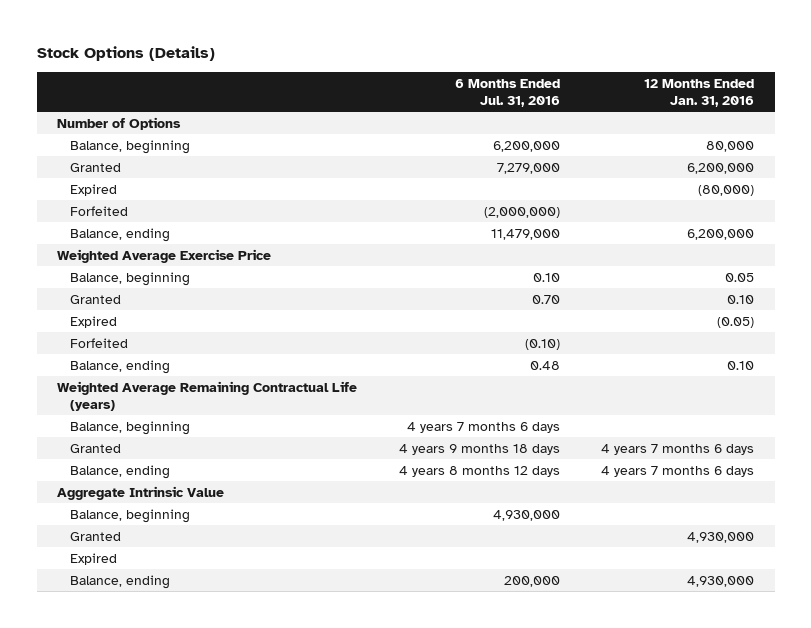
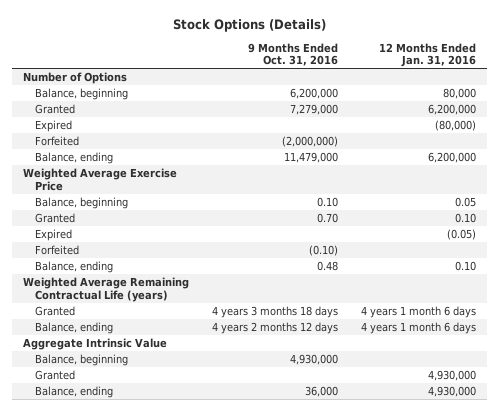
[454,78,560,107] 6 Months Ended Jul. 31, 2016 -> none
none -> [248,42,339,67] 9 Months Ended Oct. 31, 2016
[69,420,190,435] Balance, beginning -> none
[601,443,755,455] 4 years 7 months 6 days -> [361,305,477,318] 4 years 1 month 6 days
[601,465,755,477] 4 years 7 months 6 days -> [361,321,477,334] 4 years 1 month 6 days
[69,552,117,565] Expired -> none

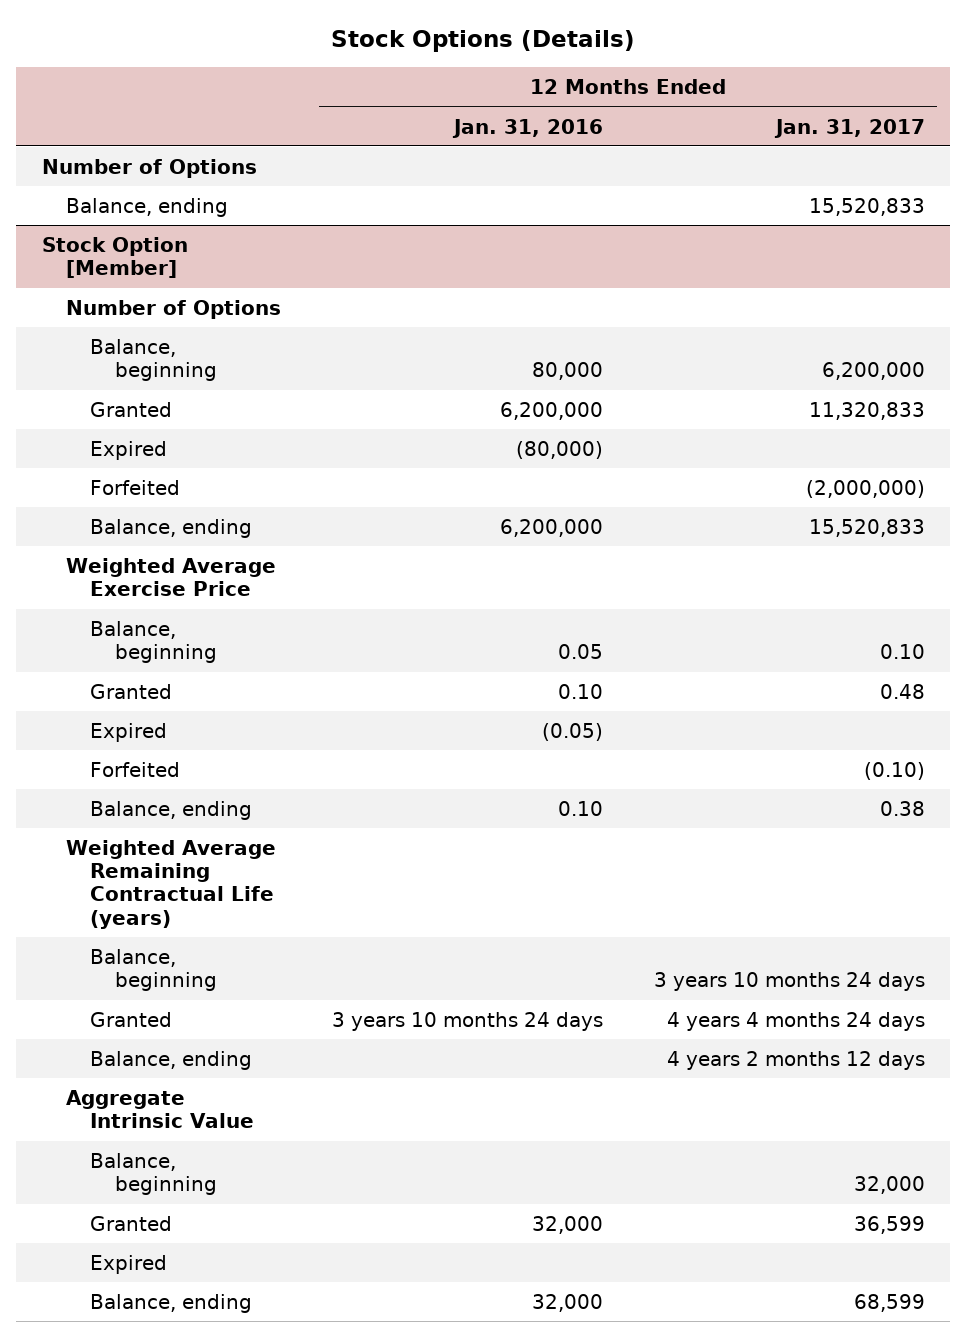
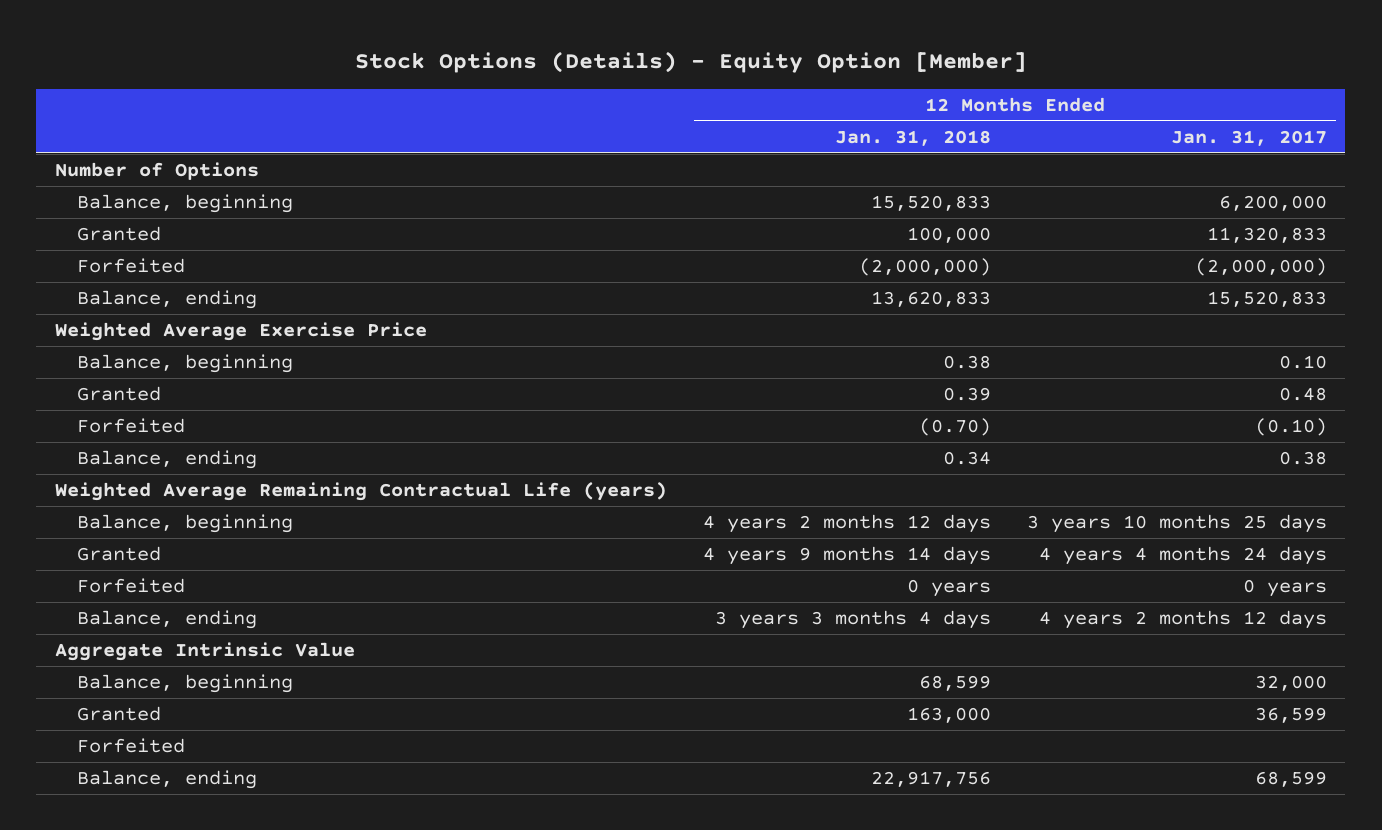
[331,30,636,53] Stock Options (Details) -> [354,51,1027,74] Stock Options (Details) - Equity Option [Member]
[451,118,603,138] Jan. 31, 2016 -> none
none -> [834,129,991,146] Jan. 31, 2018
[66,197,229,217] Balance, ending -> none
[41,236,188,279] Stock Option [Member] -> none
[66,299,282,319] Number of Options -> none
[90,440,168,460] Expired -> none
[90,722,168,742] Expired -> none
[653,972,925,992] 3 years 10 months 24 days -> [1027,514,1328,534] 3 years 10 months 25 days
none -> [76,578,185,594] Forfeited
[90,1254,168,1274] Expired -> none
none -> [76,738,185,754] Forfeited

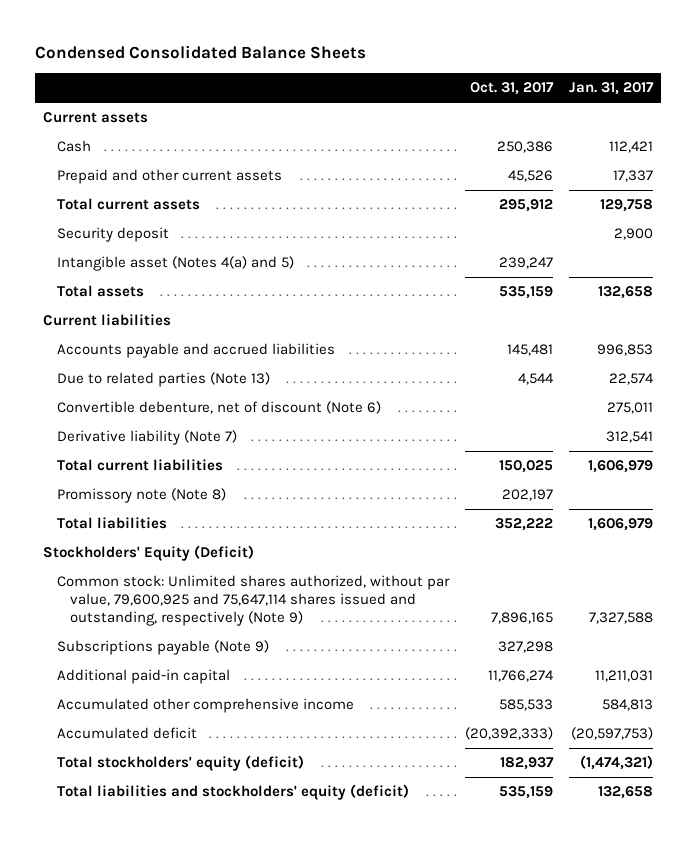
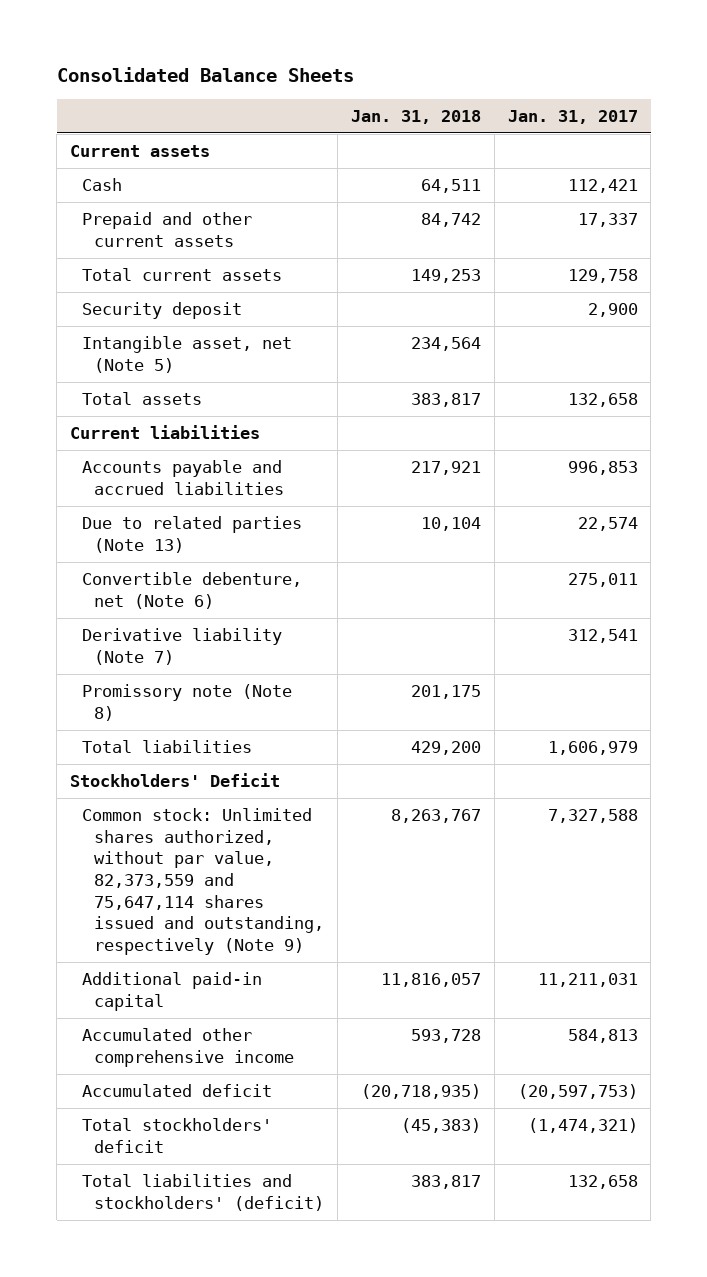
[34,45,366,60] Condensed Consolidated Balance Sheets -> [56,67,354,83] Consolidated Balance Sheets
[469,82,554,96] Oct. 31, 2017 -> none
none -> [350,110,481,125] Jan. 31, 2018
[56,256,294,272] Intangible asset (Notes 4(a) and 5) -> [82,336,293,373] Intangible asset, net (Note 5)
[56,401,381,415] Convertible debenture, net of discount (Note 6) -> [82,572,303,609] Convertible debenture, net (Note 6)
[56,459,223,472] Total current liabilities -> none
[56,640,269,656] Subscriptions payable (Note 9) -> none
[43,545,255,562] Stockholders' Equity (Deficit) -> [69,773,280,788] Stockholders' Deficit
[56,575,450,626] Common stock: Unlimited shares authorized, without par value, 79,600,925 and 75,647,114 shares issued and outstanding, respectively (Note 9) -> [82,808,325,956] Common stock: Unlimited shares authorized, without par value, 82,373,559 and 75,647,114 shares issued and outstanding, respectively (Note 9)
[56,755,304,772] Total stockholders' equity (deficit) -> [82,1118,273,1153] Total stockholders' deficit
[56,784,409,801] Total liabilities and stockholders' equity (deficit) -> [82,1174,325,1211] Total liabilities and stockholders' (deficit)

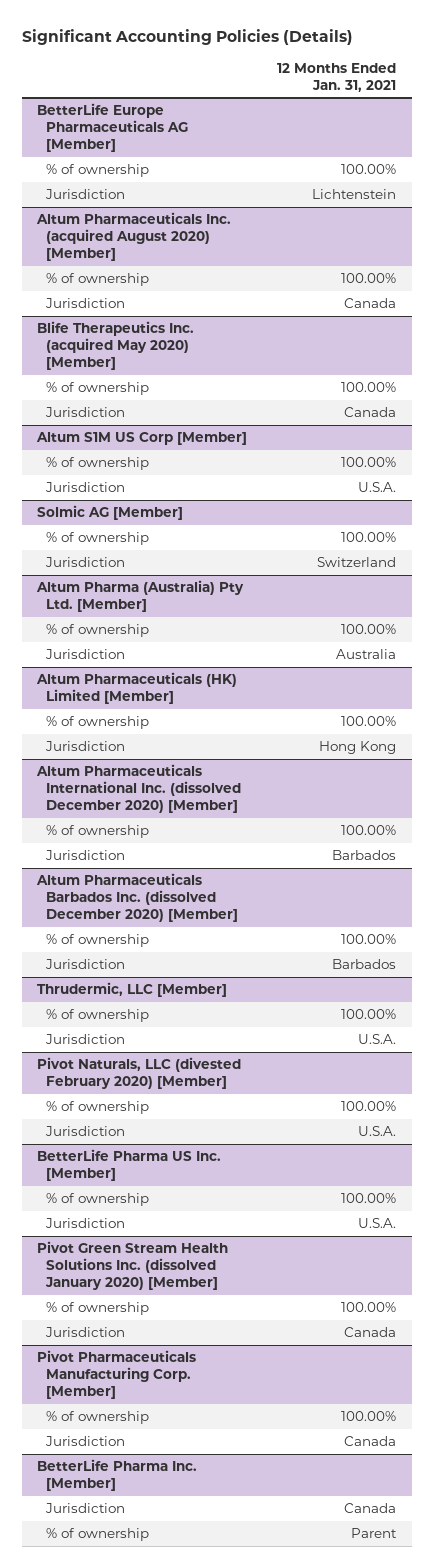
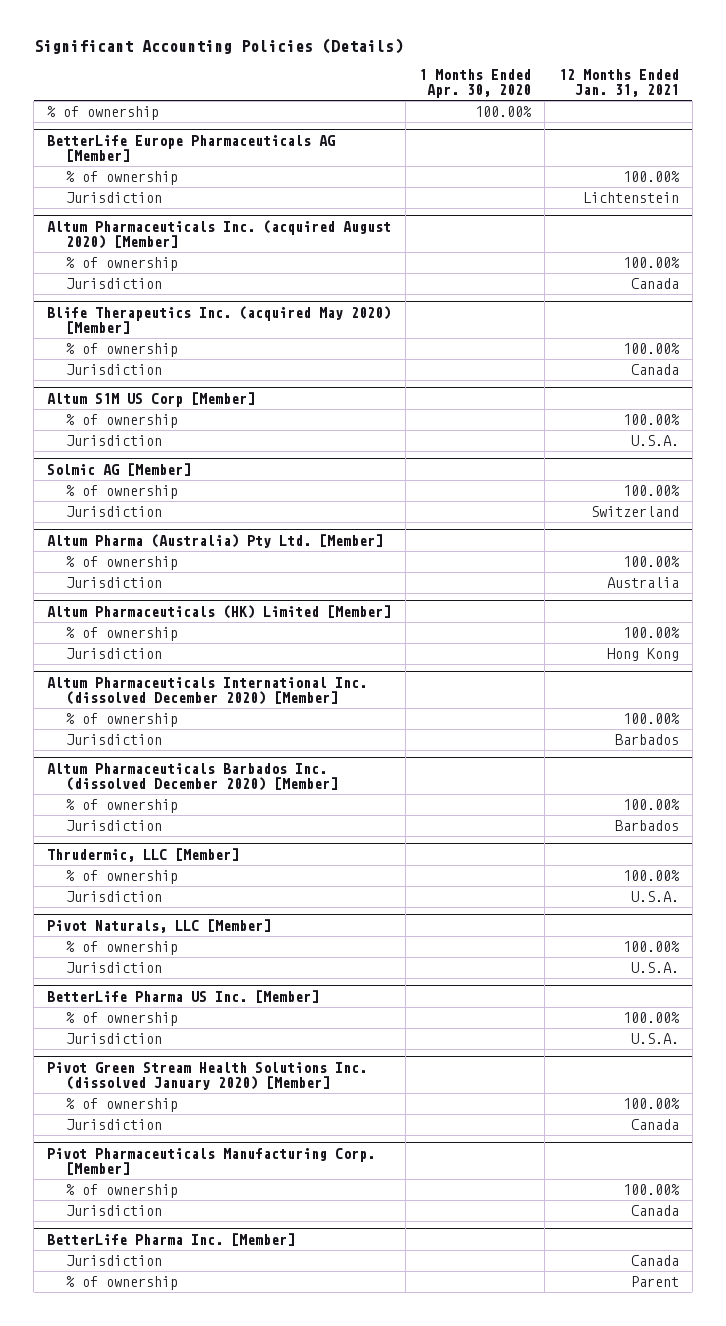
none -> [419,69,532,99] 1 Months Ended Apr. 30, 2020
none -> [47,106,160,121] % of ownership
[36,1057,241,1089] Pivot Naturals, LLC (divested February 2020) [Member] -> [47,918,272,933] Pivot Naturals, LLC [Member]

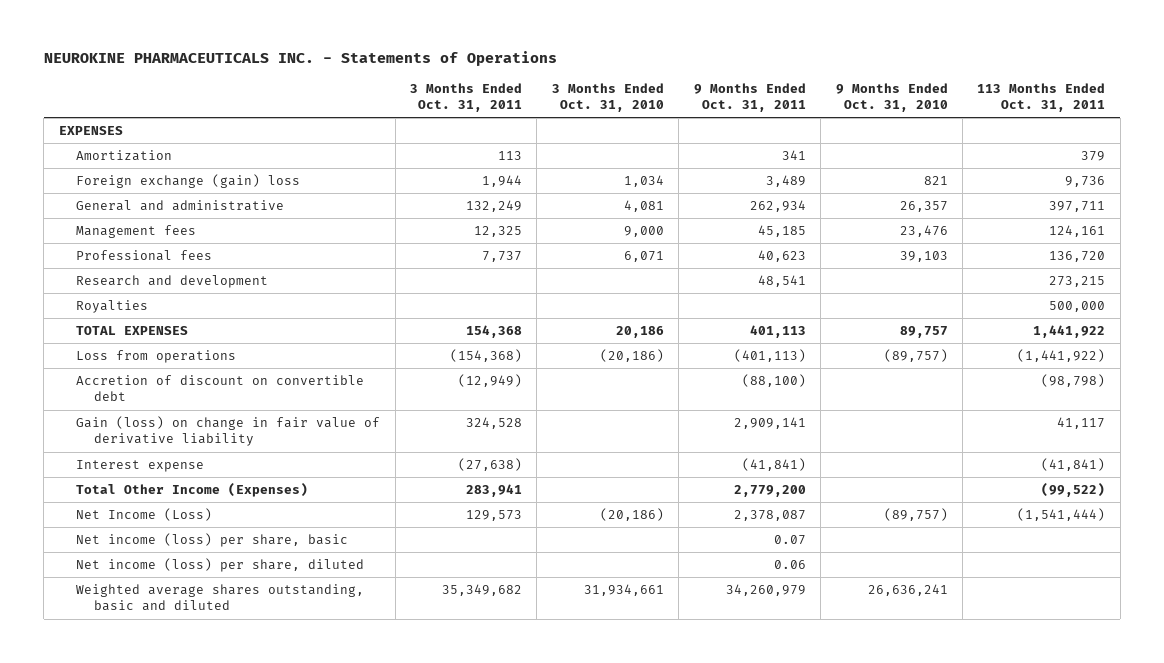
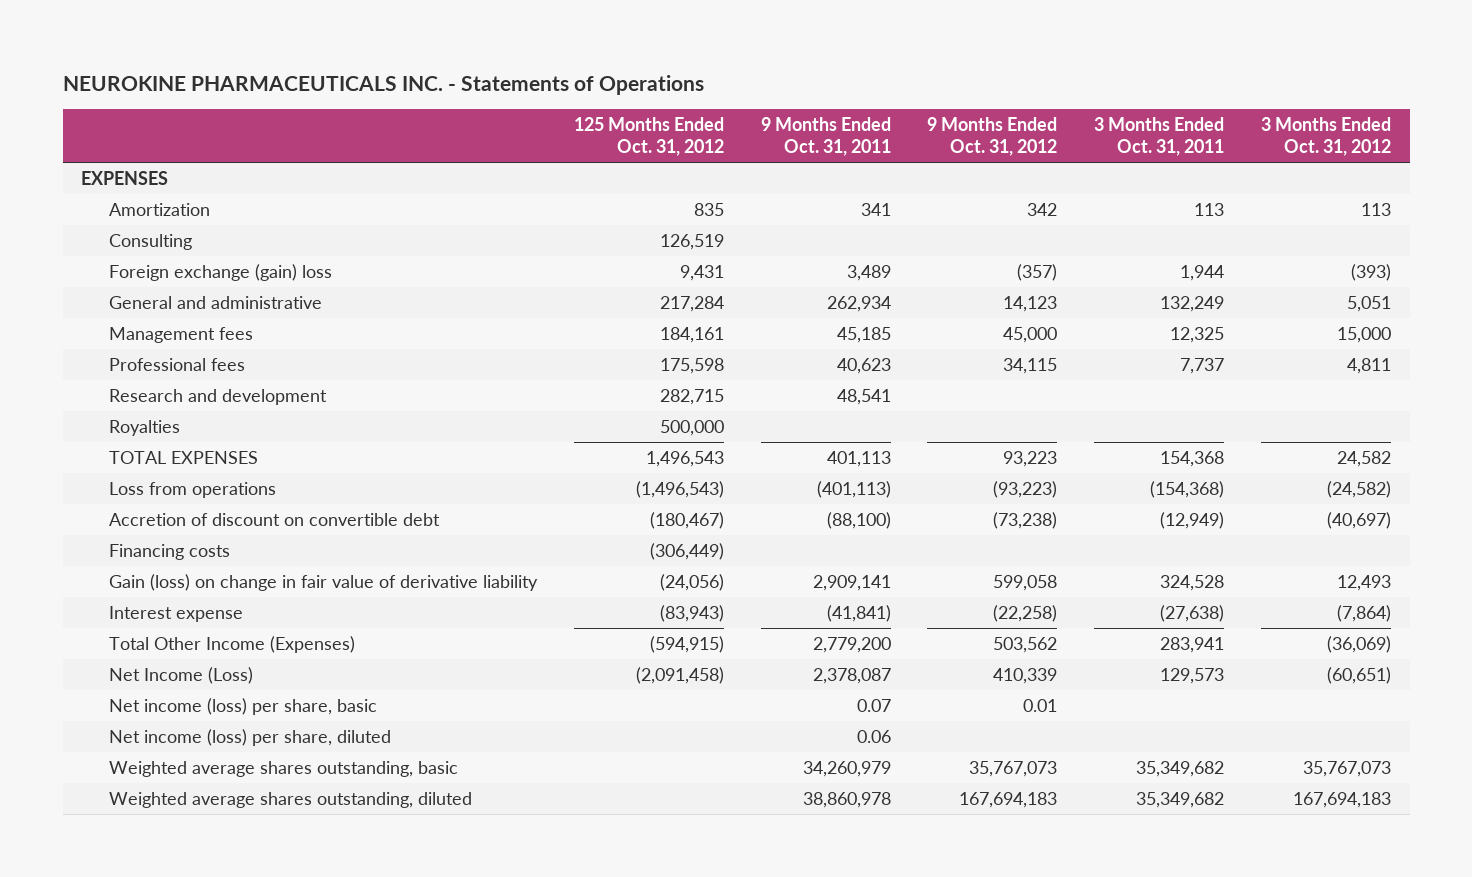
[551,82,664,113] 3 Months Ended Oct. 31, 2010 -> none
[835,82,948,113] 9 Months Ended Oct. 31, 2010 -> none
[977,82,1106,113] 113 Months Ended Oct. 31, 2011 -> none
none -> [573,117,724,157] 125 Months Ended Oct. 31, 2012
none -> [927,117,1058,157] 9 Months Ended Oct. 31, 2012
none -> [1261,117,1392,157] 3 Months Ended Oct. 31, 2012
none -> [108,234,192,251] Consulting
none -> [108,544,230,561] Financing costs
[76,583,365,612] Weighted average shares outstanding, basic and diluted -> [108,761,458,778] Weighted average shares outstanding, basic
none -> [108,792,472,809] Weighted average shares outstanding, diluted

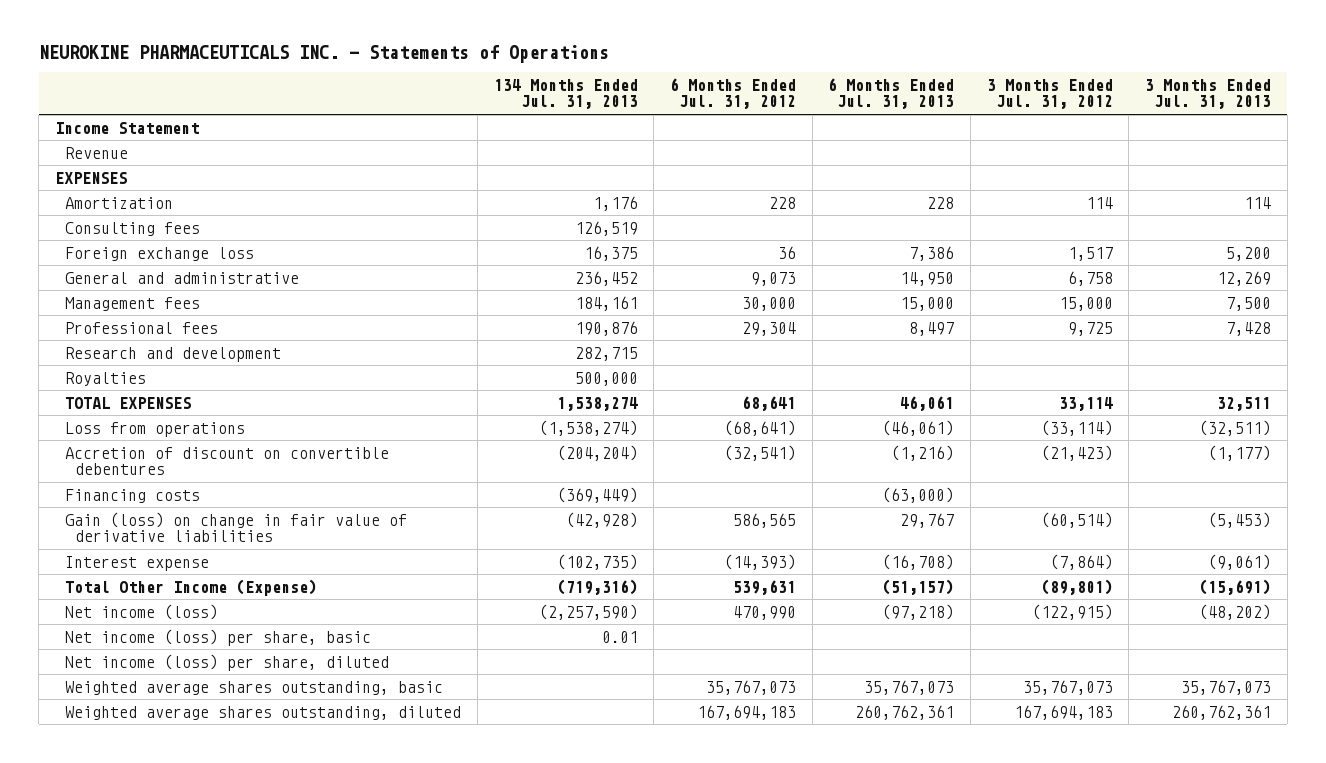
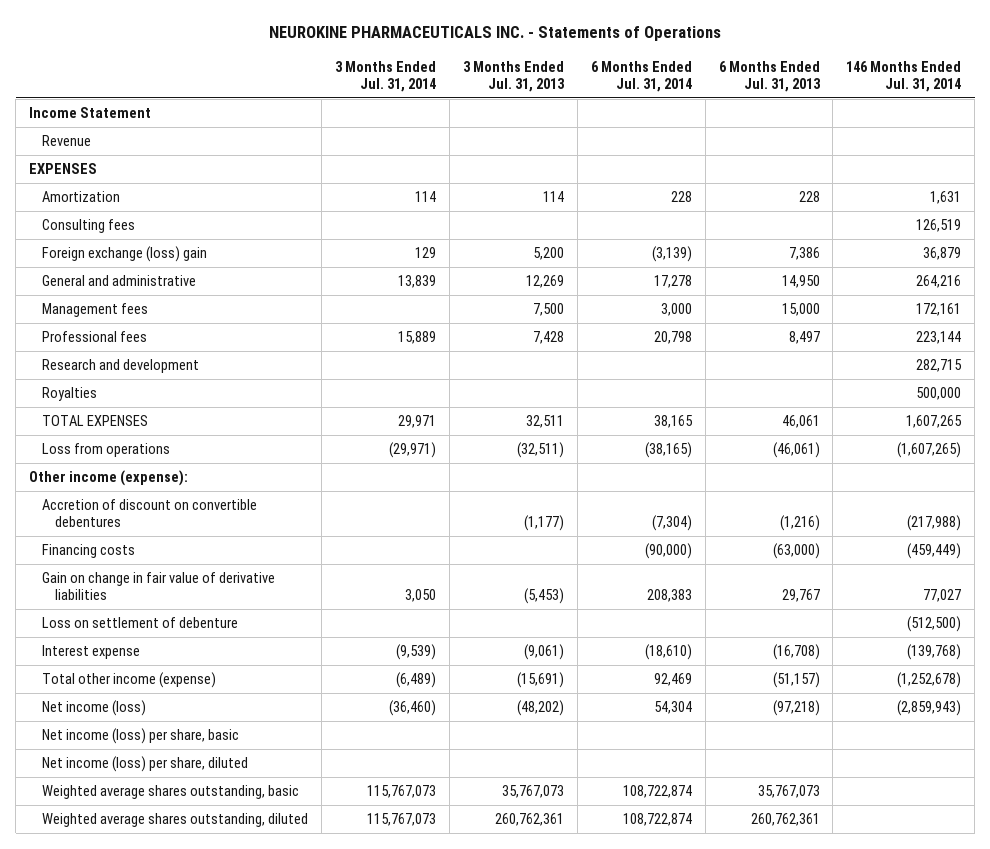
[493,78,638,110] 134 Months Ended Jul. 31, 2013 -> none
[669,77,796,110] 6 Months Ended Jul. 31, 2012 -> none
[986,78,1113,110] 3 Months Ended Jul. 31, 2012 -> none
none -> [335,60,437,93] 3 Months Ended Jul. 31, 2014
none -> [590,60,692,93] 6 Months Ended Jul. 31, 2014
none -> [846,60,962,93] 146 Months Ended Jul. 31, 2014
[65,246,255,261] Foreign exchange loss -> [42,246,208,263] Foreign exchange (loss) gain
none -> [29,470,189,487] Other income (expense):
[65,511,408,543] Gain (loss) on change in fair value of derivative liabilities -> [42,572,276,601] Gain on change in fair value of derivative liabilities
none -> [42,617,239,629] Loss on settlement of debenture
[65,578,318,596] Total Other Income (Expense) -> [42,672,217,689] Total other income (expense)

